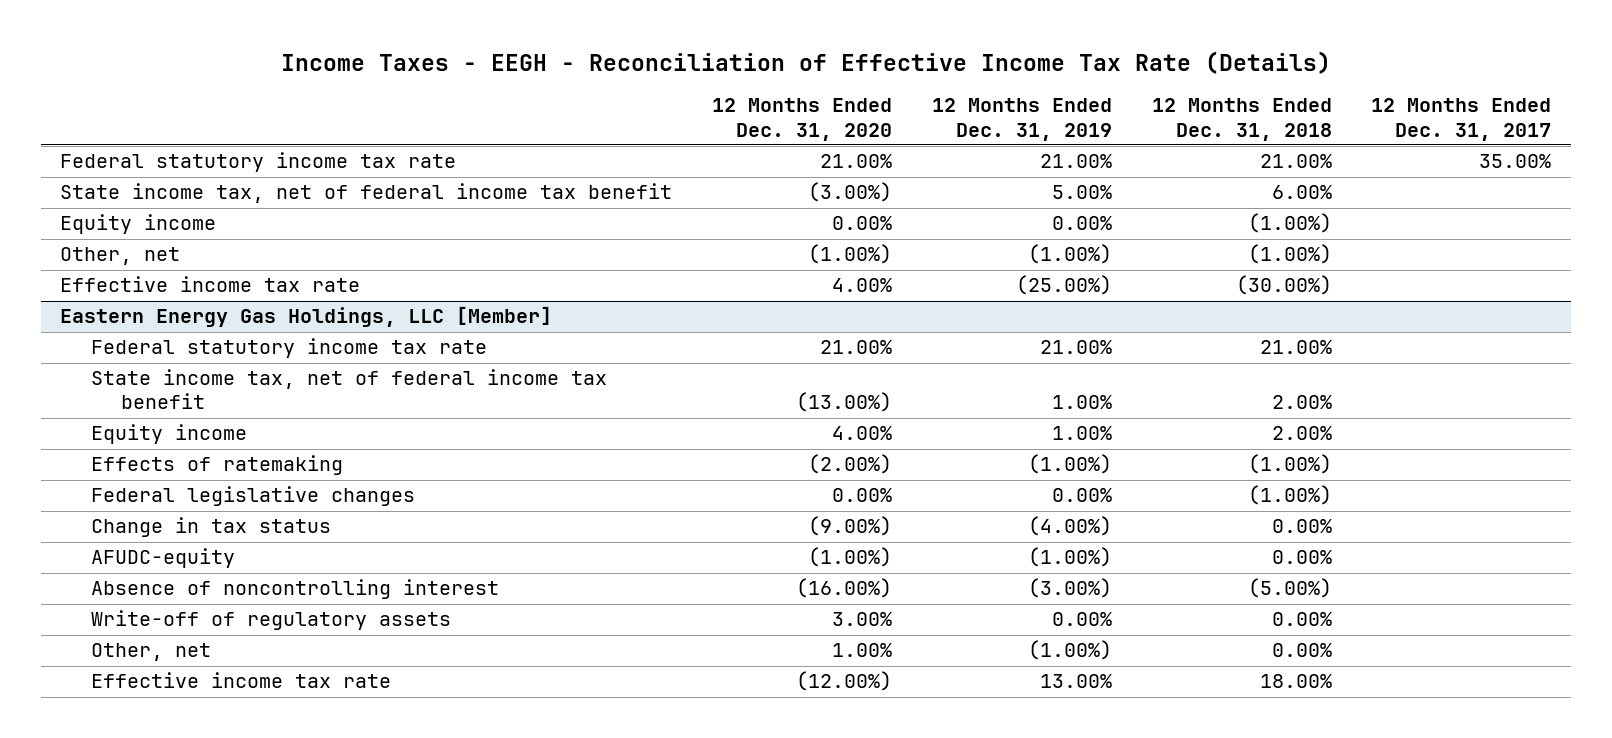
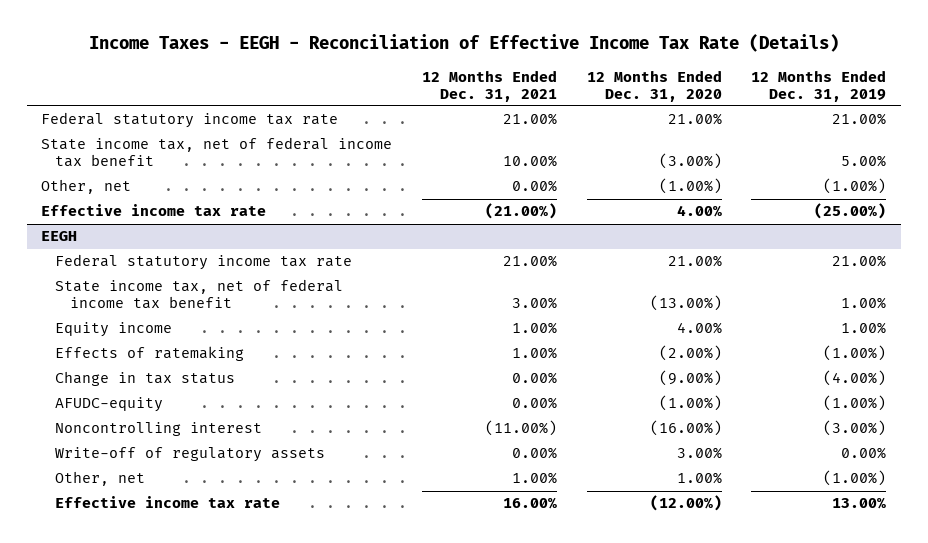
[1151,98,1332,141] 12 Months Ended Dec. 31, 2018 -> none
[1371,98,1552,141] 12 Months Ended Dec. 31, 2017 -> none
none -> [422,69,558,102] 12 Months Ended Dec. 31, 2021
[60,214,217,235] Equity income -> none
[60,306,553,328] Eastern Energy Gas Holdings, LLC [Member] -> [41,231,78,242] EEGH
[90,486,415,507] Federal legislative changes -> none
[90,579,499,600] Absence of noncontrolling interest -> [55,422,263,437] Noncontrolling interest

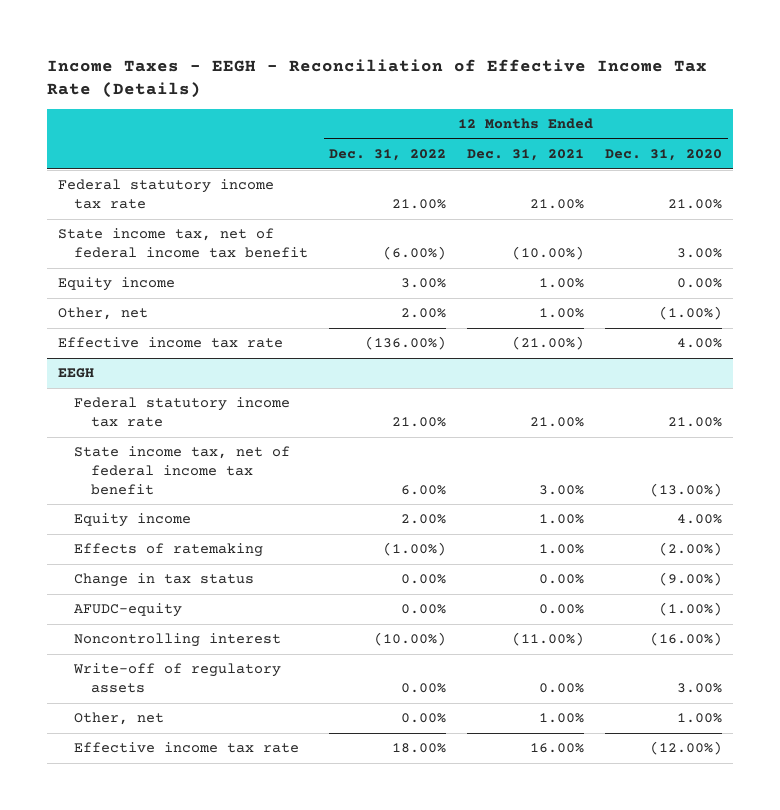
[751,69,887,102] 12 Months Ended Dec. 31, 2019 -> none
none -> [329,149,447,162] Dec. 31, 2022
[503,155,558,168] 10.00% -> [512,246,585,261] (10.00%)
[658,153,722,170] (3.00%) -> [677,248,723,259] 3.00%
none -> [57,277,175,292] Equity income
[512,180,558,193] 0.00% -> [539,308,585,319] 1.00%

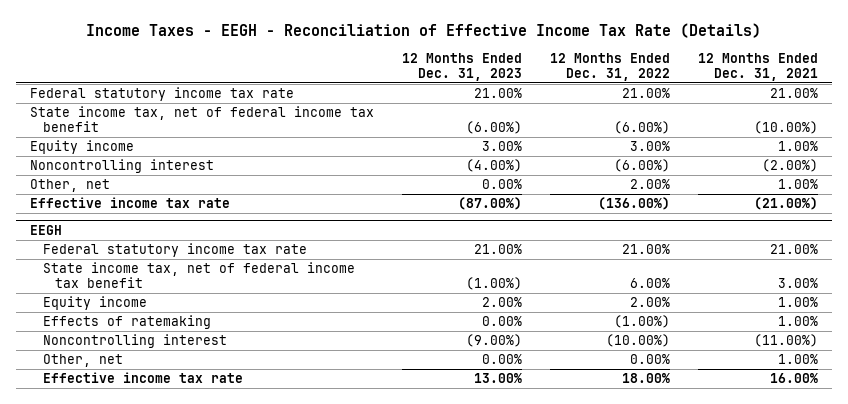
[605,149,723,162] Dec. 31, 2020 -> none
none -> [402,53,523,82] 12 Months Ended Dec. 31, 2023
none -> [30,159,215,174] Noncontrolling interest
[74,573,255,588] Change in tax status -> none
[74,603,183,618] AFUDC-equity -> none
[73,663,282,694] Write-off of regulatory assets -> none

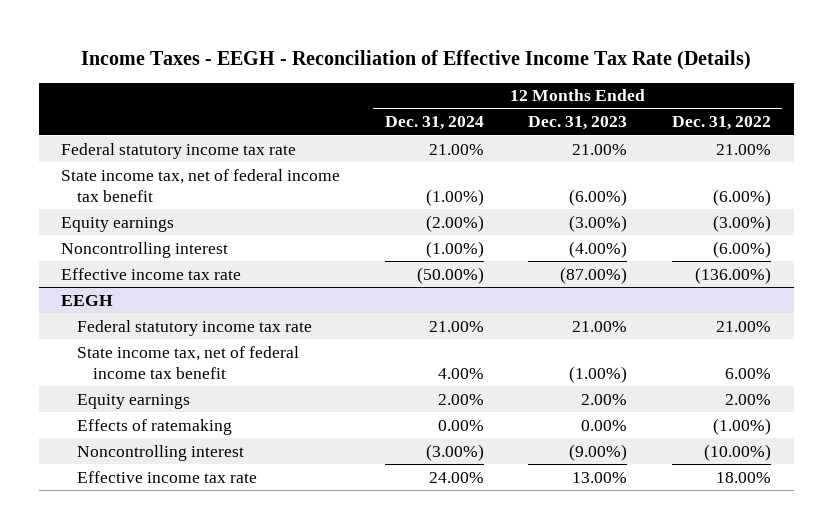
[697,53,818,82] 12 Months Ended Dec. 31, 2021 -> none
none -> [384,116,484,131] Dec. 31, 2024
[30,140,135,155] Equity income -> [60,216,174,232] Equity earnings
[482,141,523,152] 3.00% -> [569,214,628,232] (3.00%)
[629,141,670,152] 3.00% -> [713,214,772,232] (3.00%)
[30,179,111,193] Other, net -> none
[42,296,147,311] Equity income -> [76,393,190,409] Equity earnings
[42,354,123,368] Other, net -> none

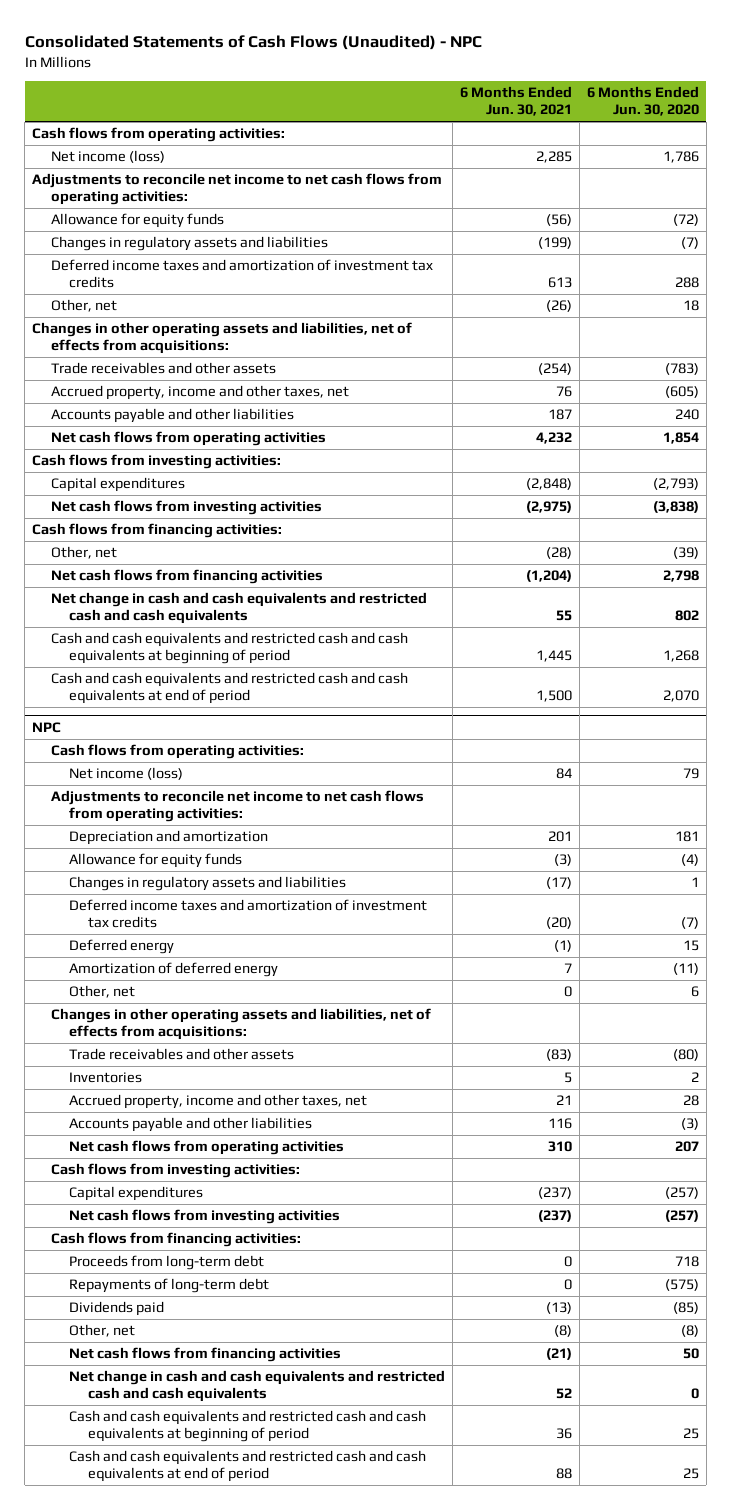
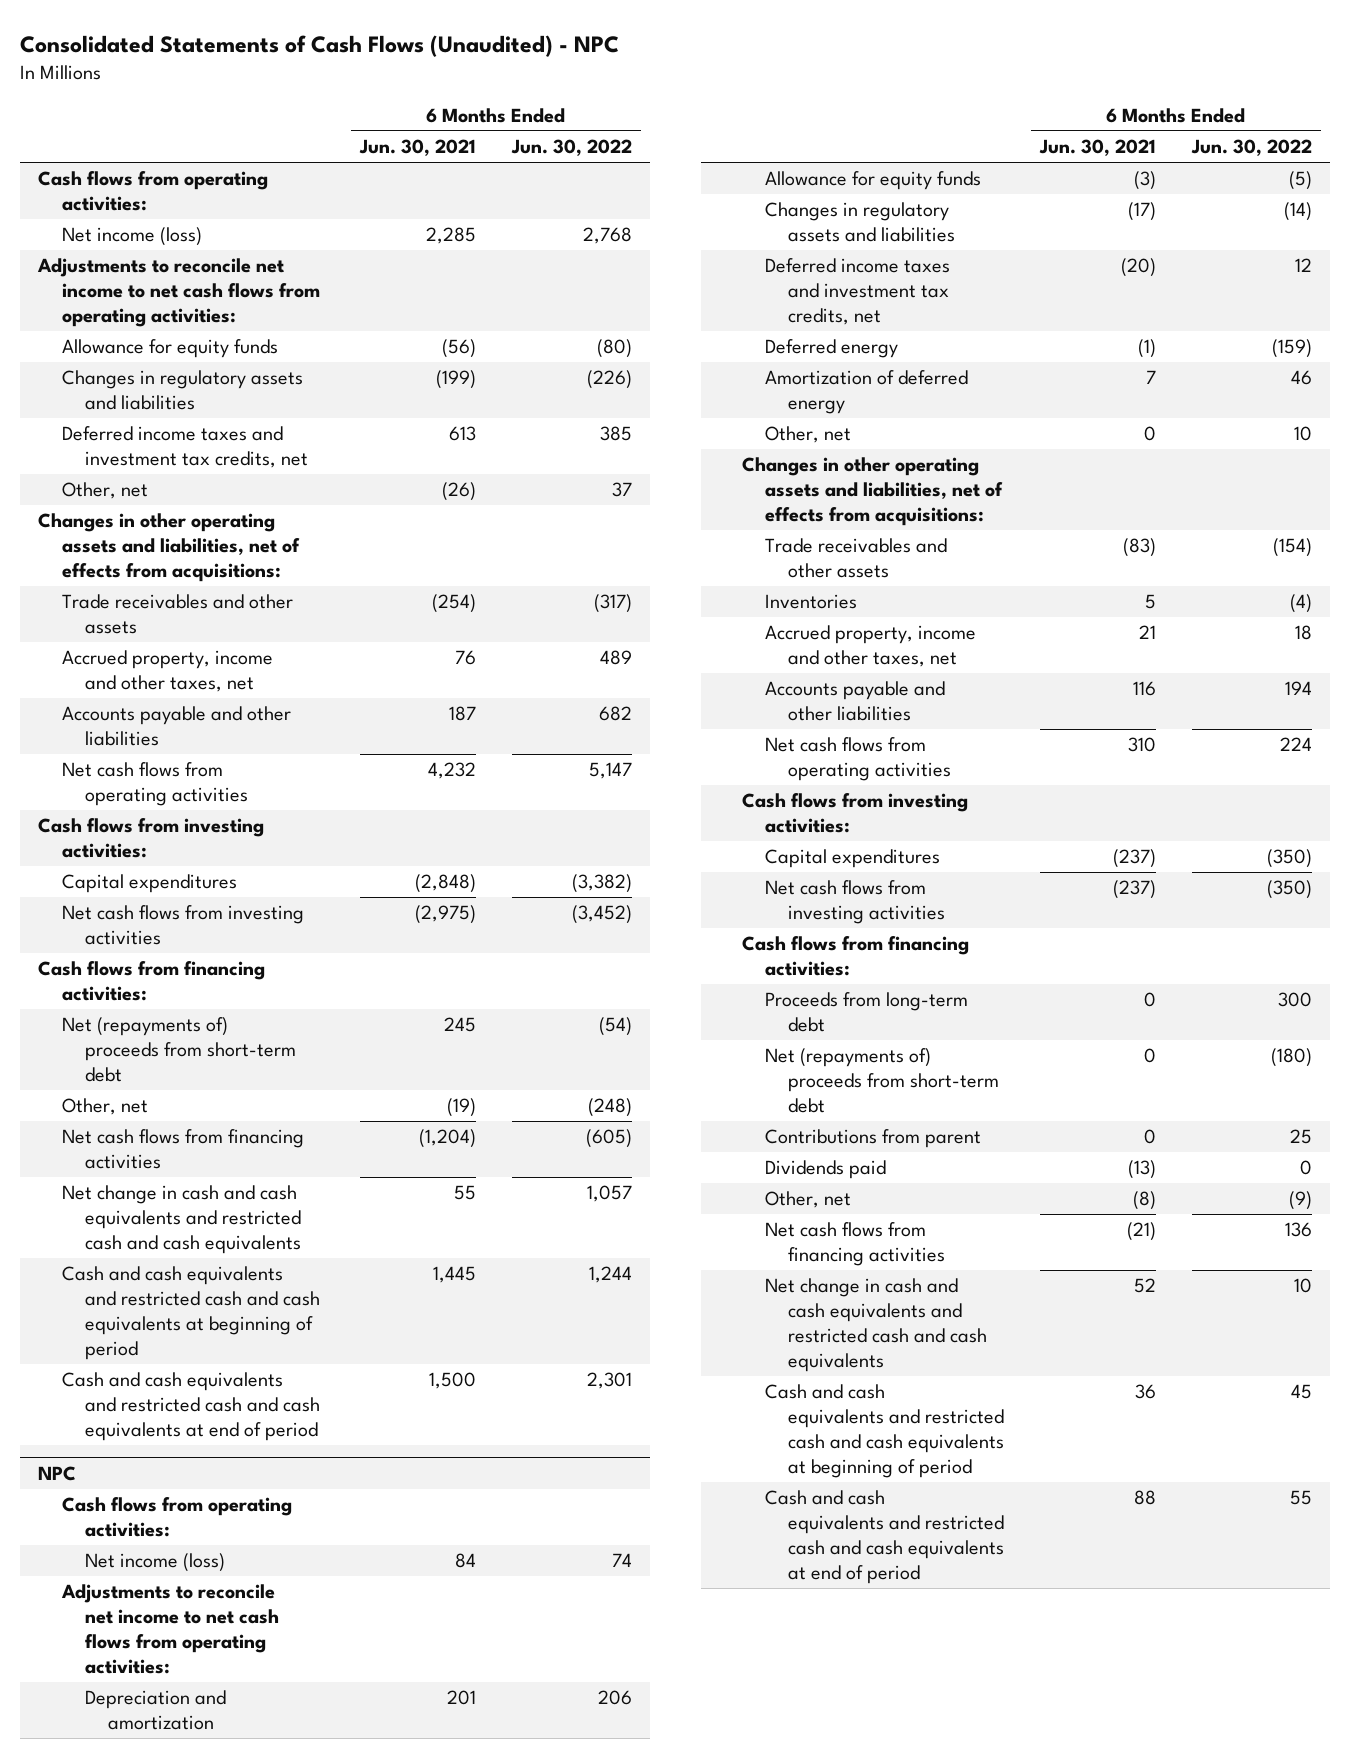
[587,86,700,117] 6 Months Ended Jun. 30, 2020 -> none
none -> [510,139,632,157] Jun. 30, 2022
[50,259,433,289] Deferred income taxes and amortization of investment tax credits -> [61,426,308,469] Deferred income taxes and investment tax credits, net
none -> [61,1017,296,1082] Net (repayments of) proceeds from short-term debt
[546,547,573,560] (28) -> [447,1098,477,1118] (19)
[69,899,428,929] Deferred income taxes and amortization of investment tax credits -> [764,258,950,325] Deferred income taxes and investment tax credits, net
[69,1278,270,1294] Repayments of long-term debt -> none
none -> [764,1048,1000,1113] Net (repayments of) proceeds from short-term debt
none -> [764,1129,981,1149] Contributions from parent

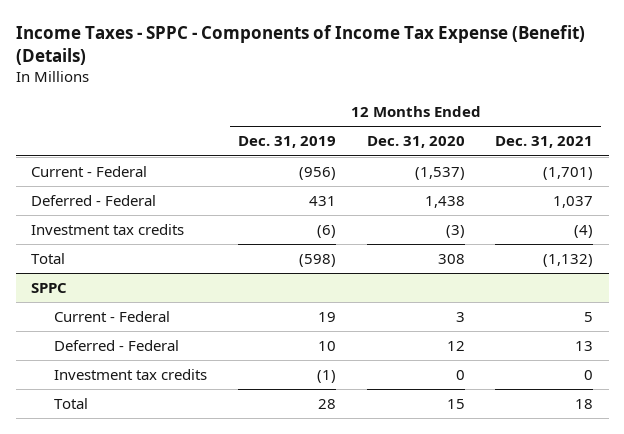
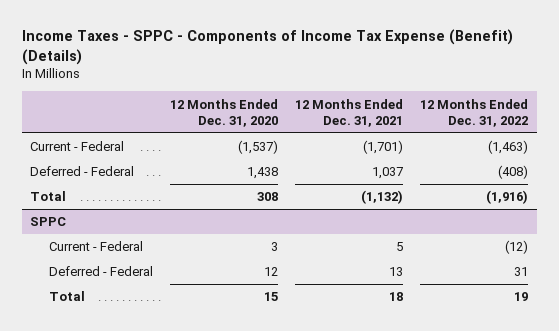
[237,136,336,149] Dec. 31, 2019 -> none
none -> [420,98,529,127] 12 Months Ended Dec. 31, 2022
[31,223,185,235] Investment tax credits -> none
[53,368,207,380] Investment tax credits -> none

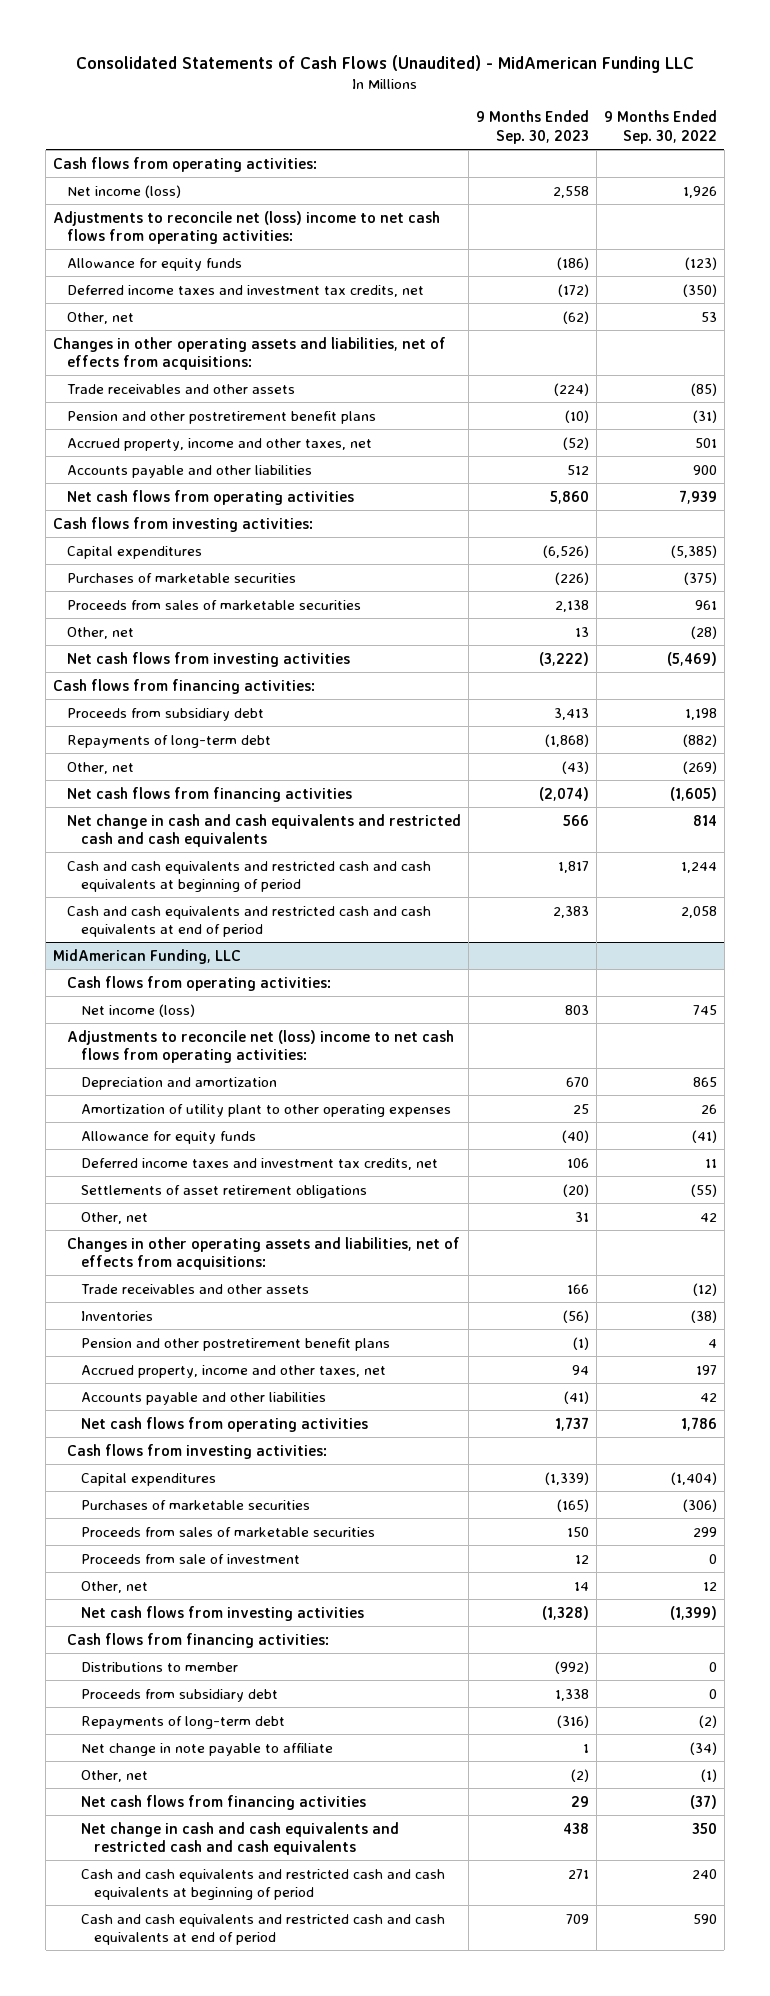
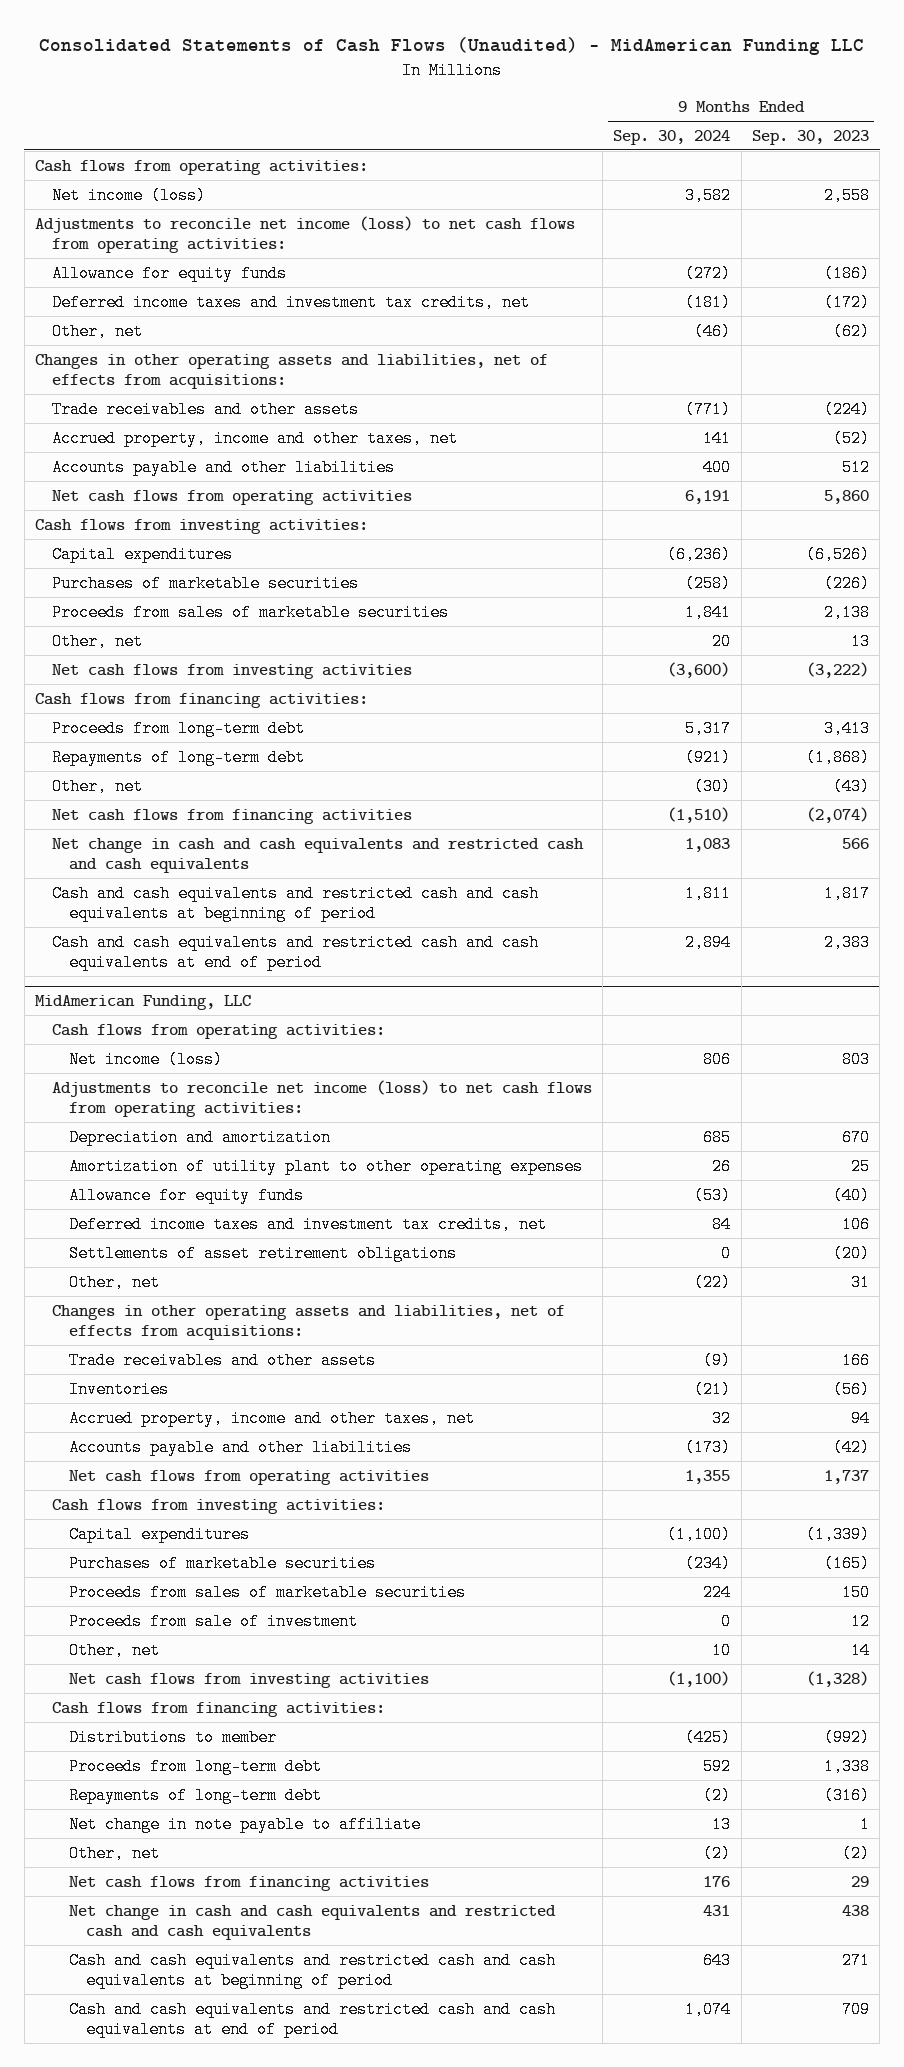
[603,110,717,144] 9 Months Ended Sep. 30, 2022 -> none
none -> [613,129,731,145] Sep. 30, 2024
[53,210,441,244] Adjustments to reconcile net (loss) income to net cash flows from operating activities: -> [34,215,575,254] Adjustments to reconcile net income (loss) to net cash flows from operating activities:
[66,410,376,424] Pension and other postretirement benefit plans -> none
[66,707,264,721] Proceeds from subsidiary debt -> [51,719,305,737] Proceeds from long-term debt
[66,1029,454,1063] Adjustments to reconcile net (loss) income to net cash flows from operating activities: -> [51,1079,592,1118] Adjustments to reconcile net income (loss) to net cash flows from operating activities:
[80,1337,390,1351] Pension and other postretirement benefit plans -> none
[563,1390,589,1404] (41) -> [832,1438,870,1456] (42)
[80,1688,278,1702] Proceeds from subsidiary debt -> [68,1757,322,1775] Proceeds from long-term debt

